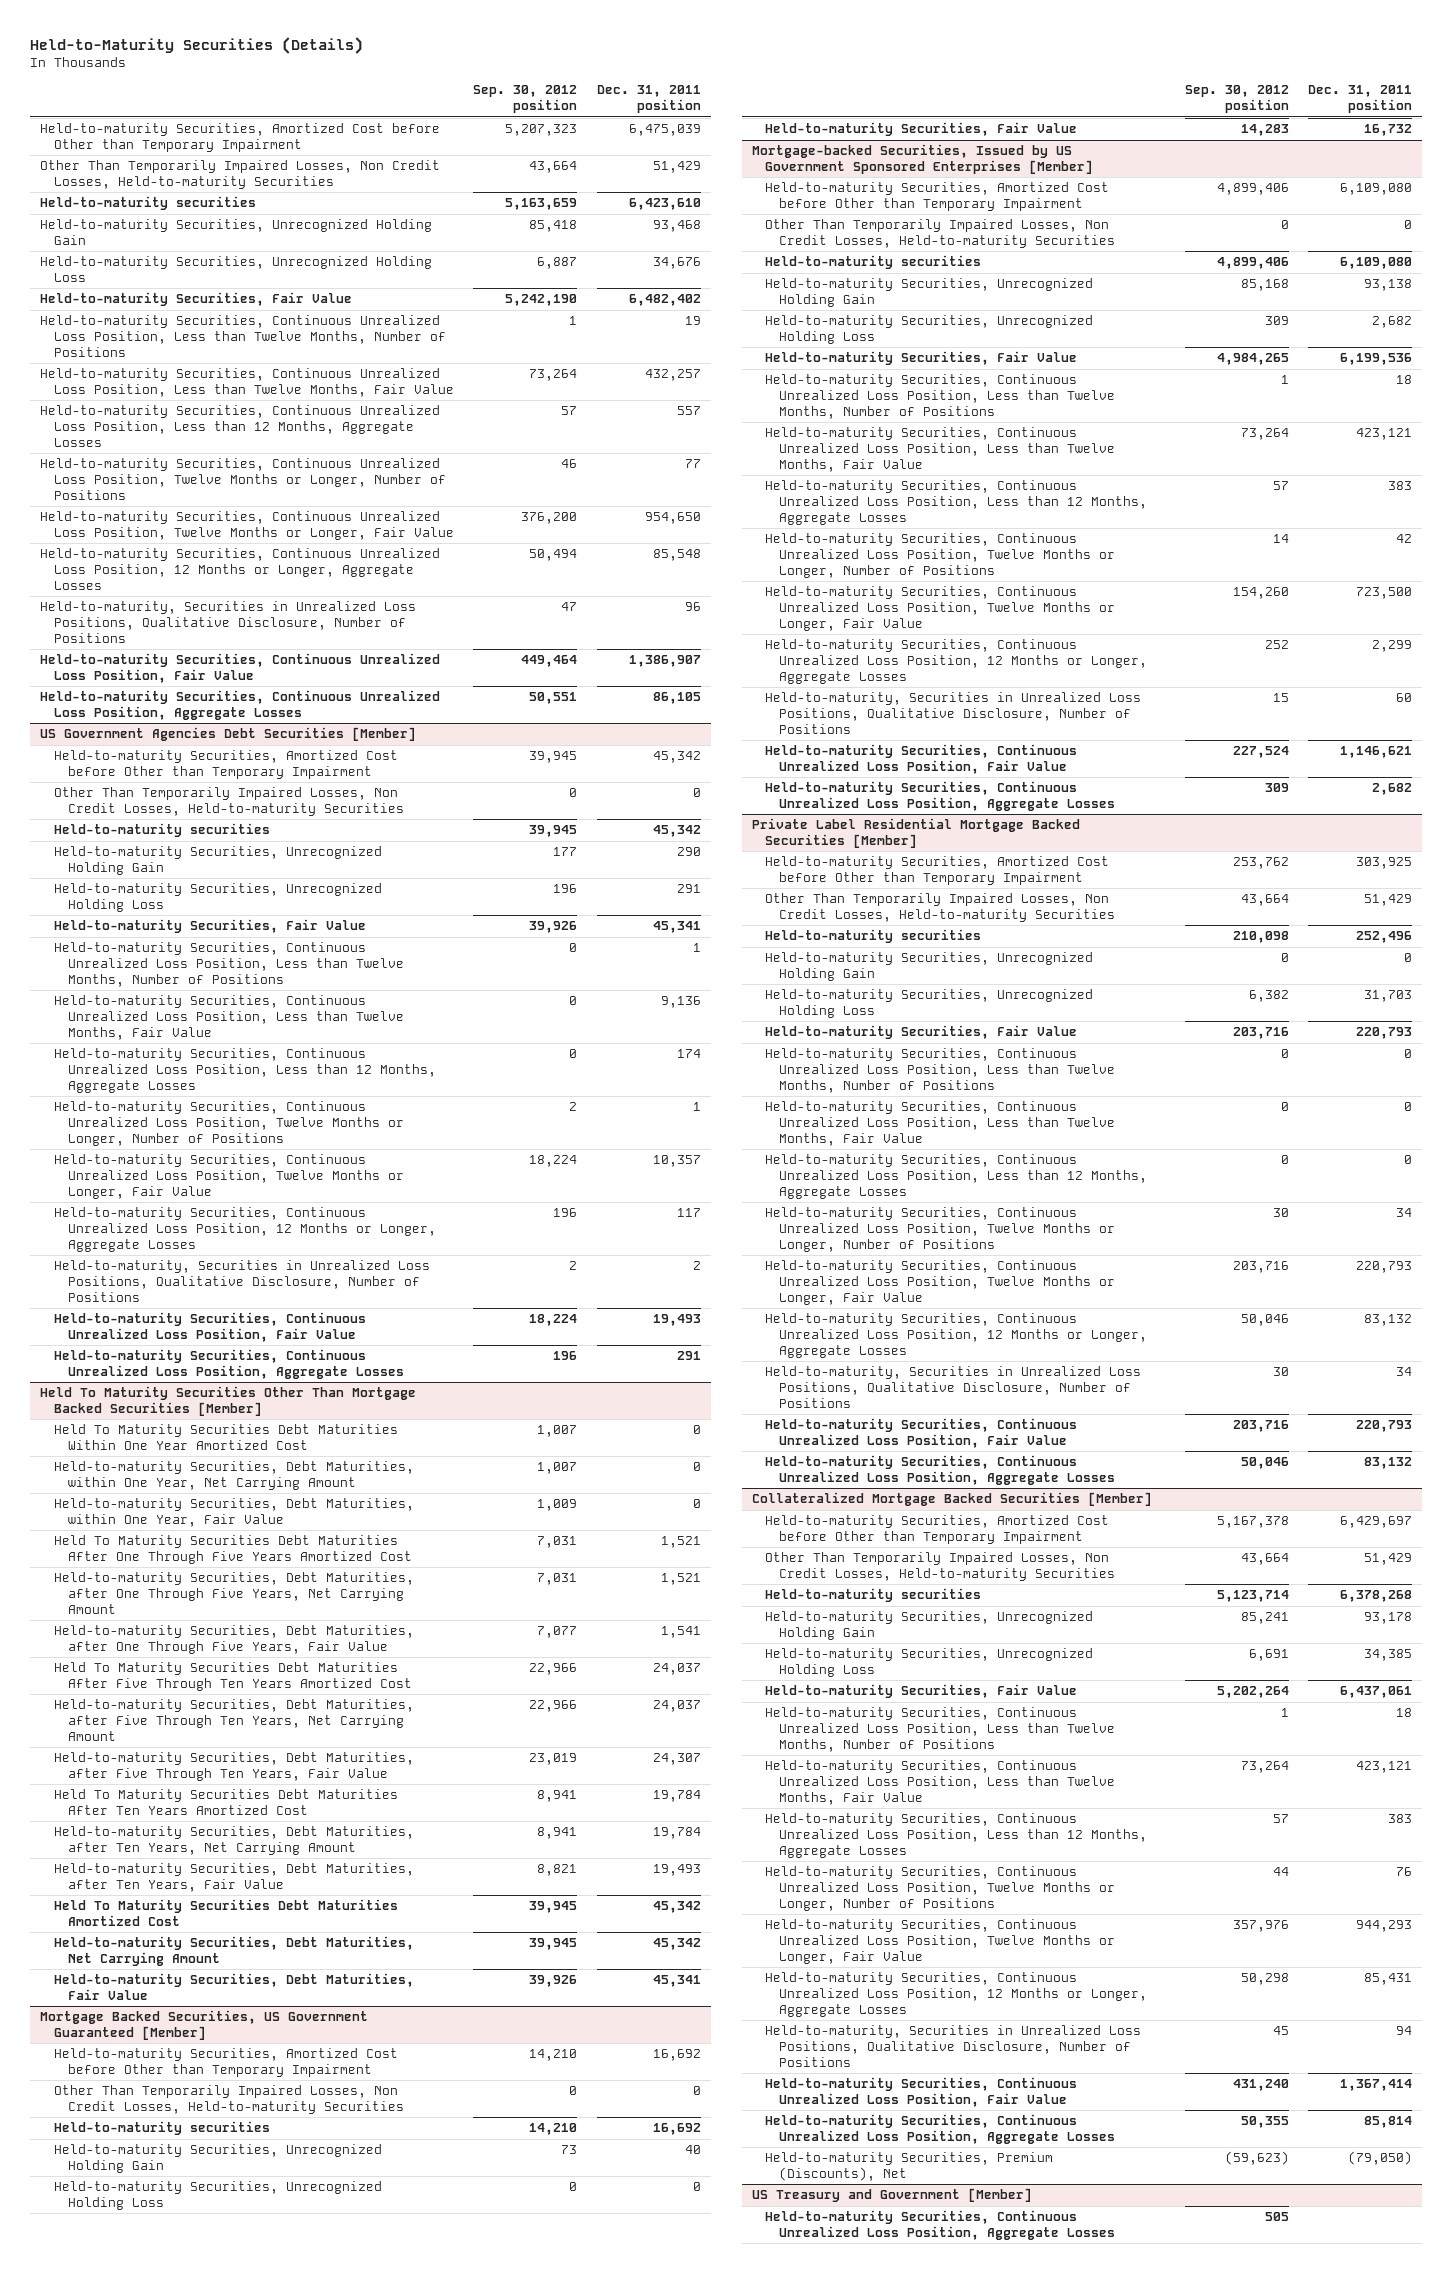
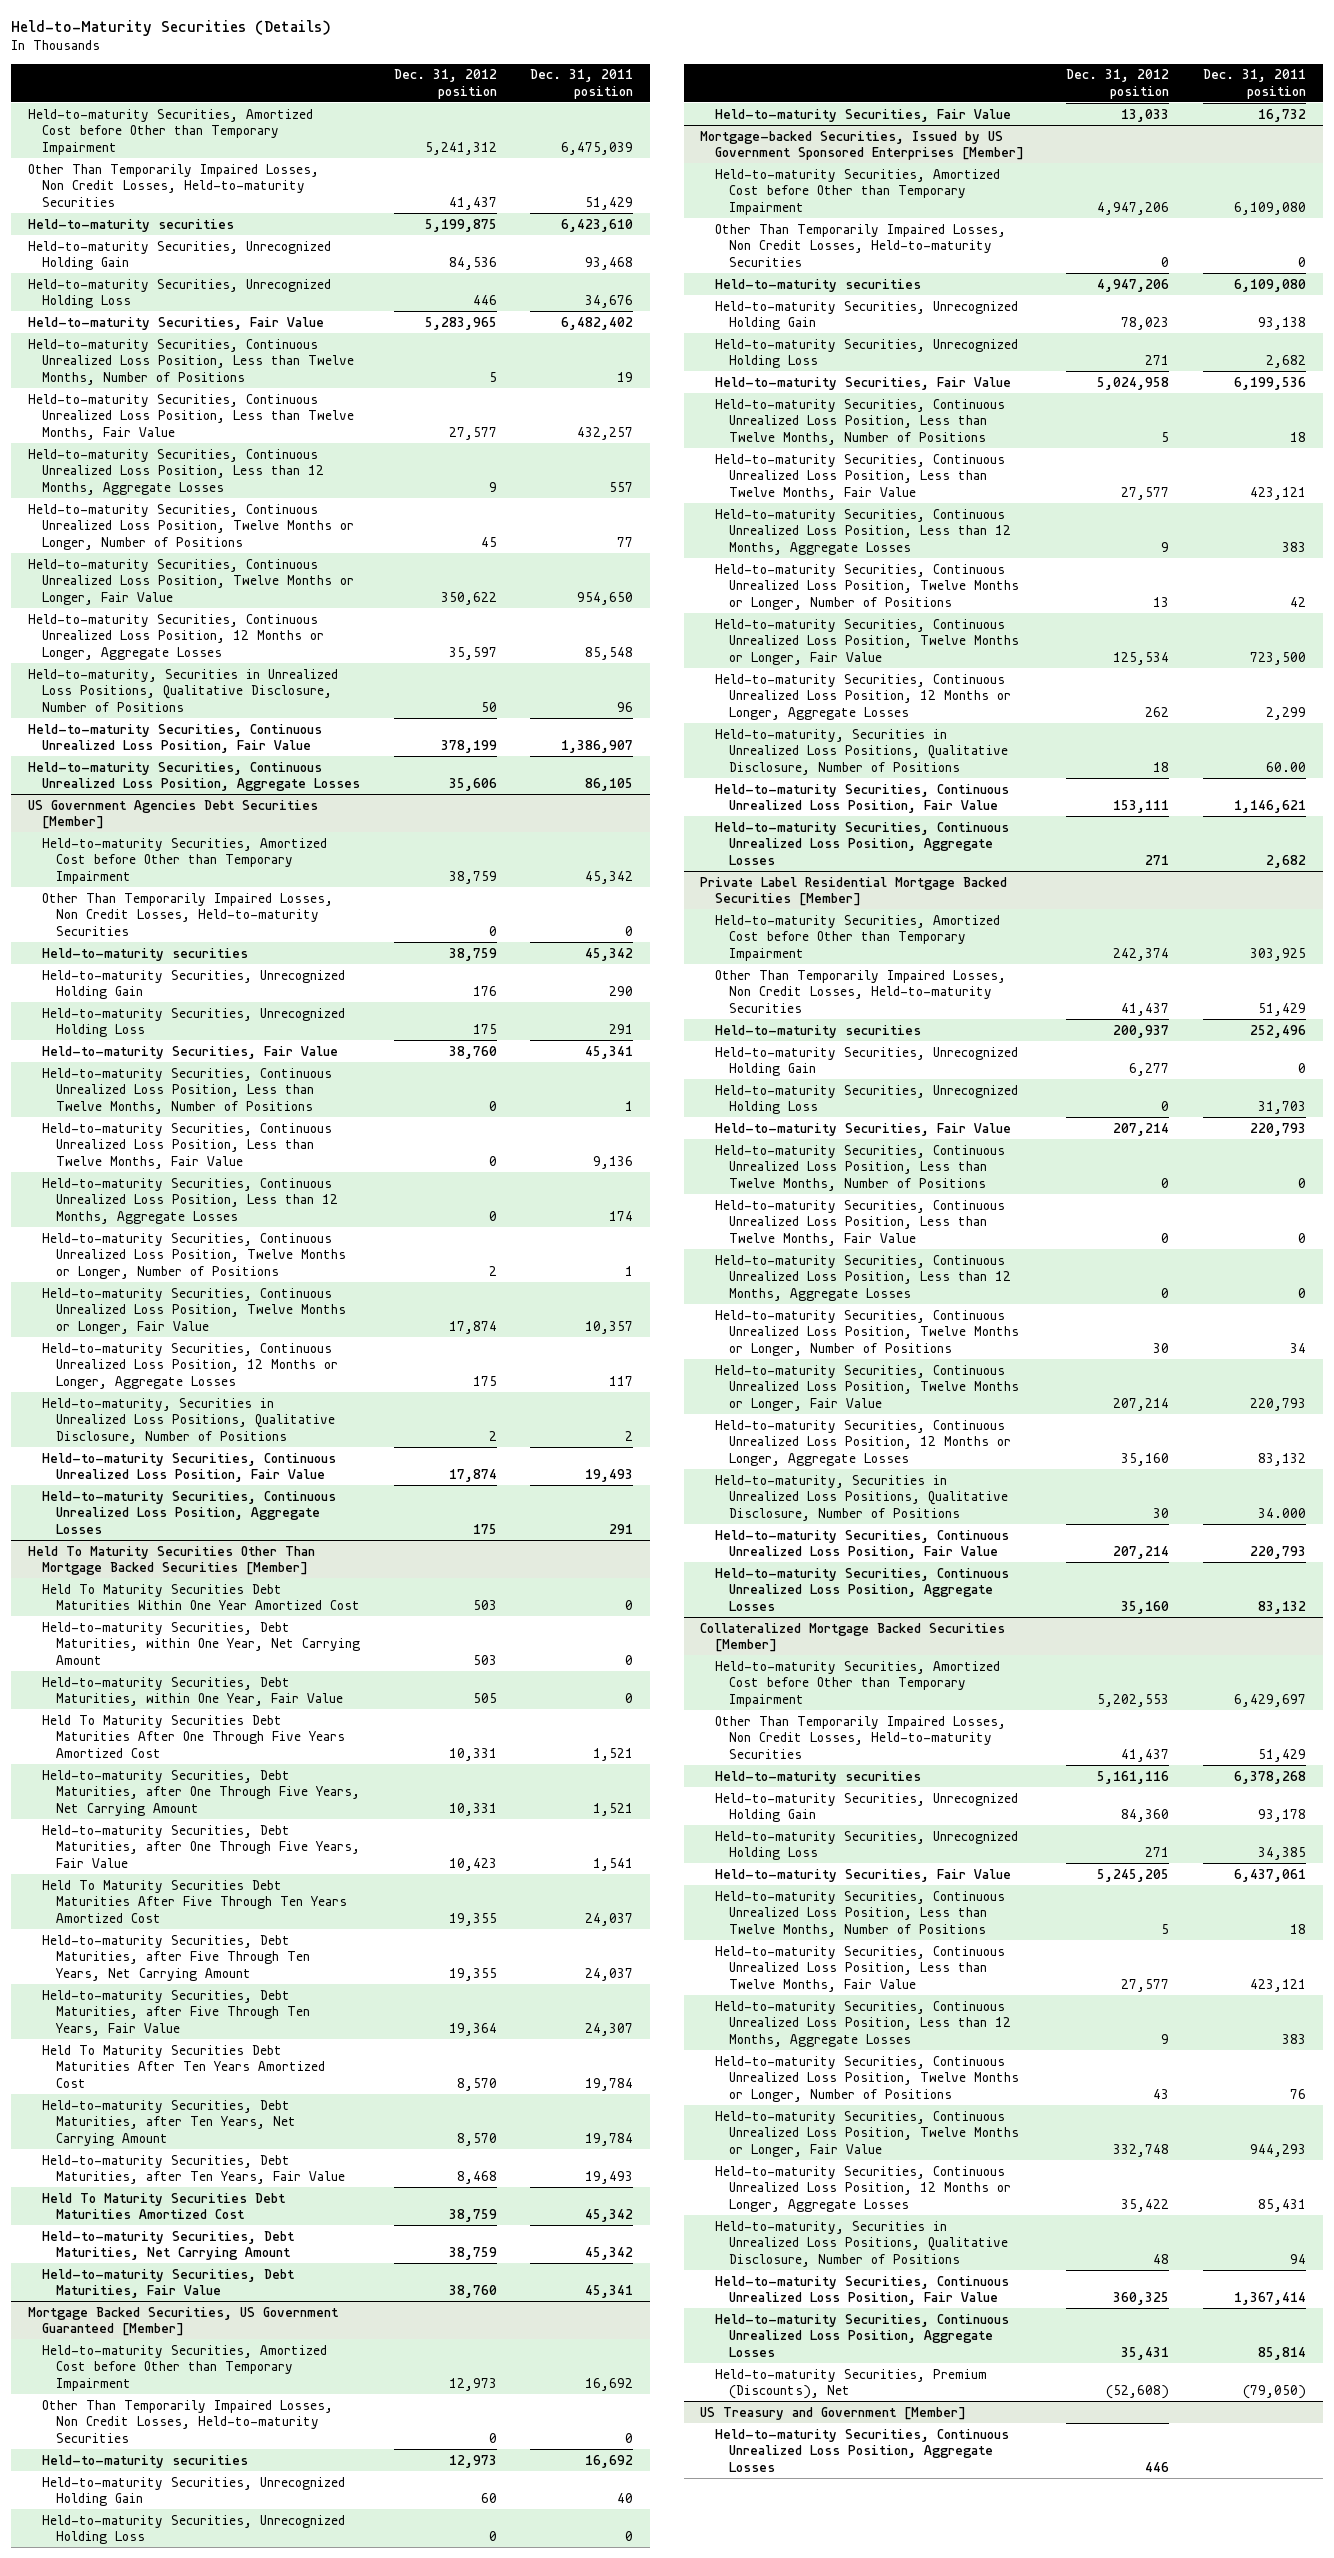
[473,85,578,114] Sep. 30, 2012 position -> none
none -> [393,69,497,99] Dec. 31, 2012 position
[1396,693,1413,703] 60 -> [1265,761,1306,772] 60.00
[1396,1367,1413,1377] 34 -> [1257,1507,1306,1518] 34.000

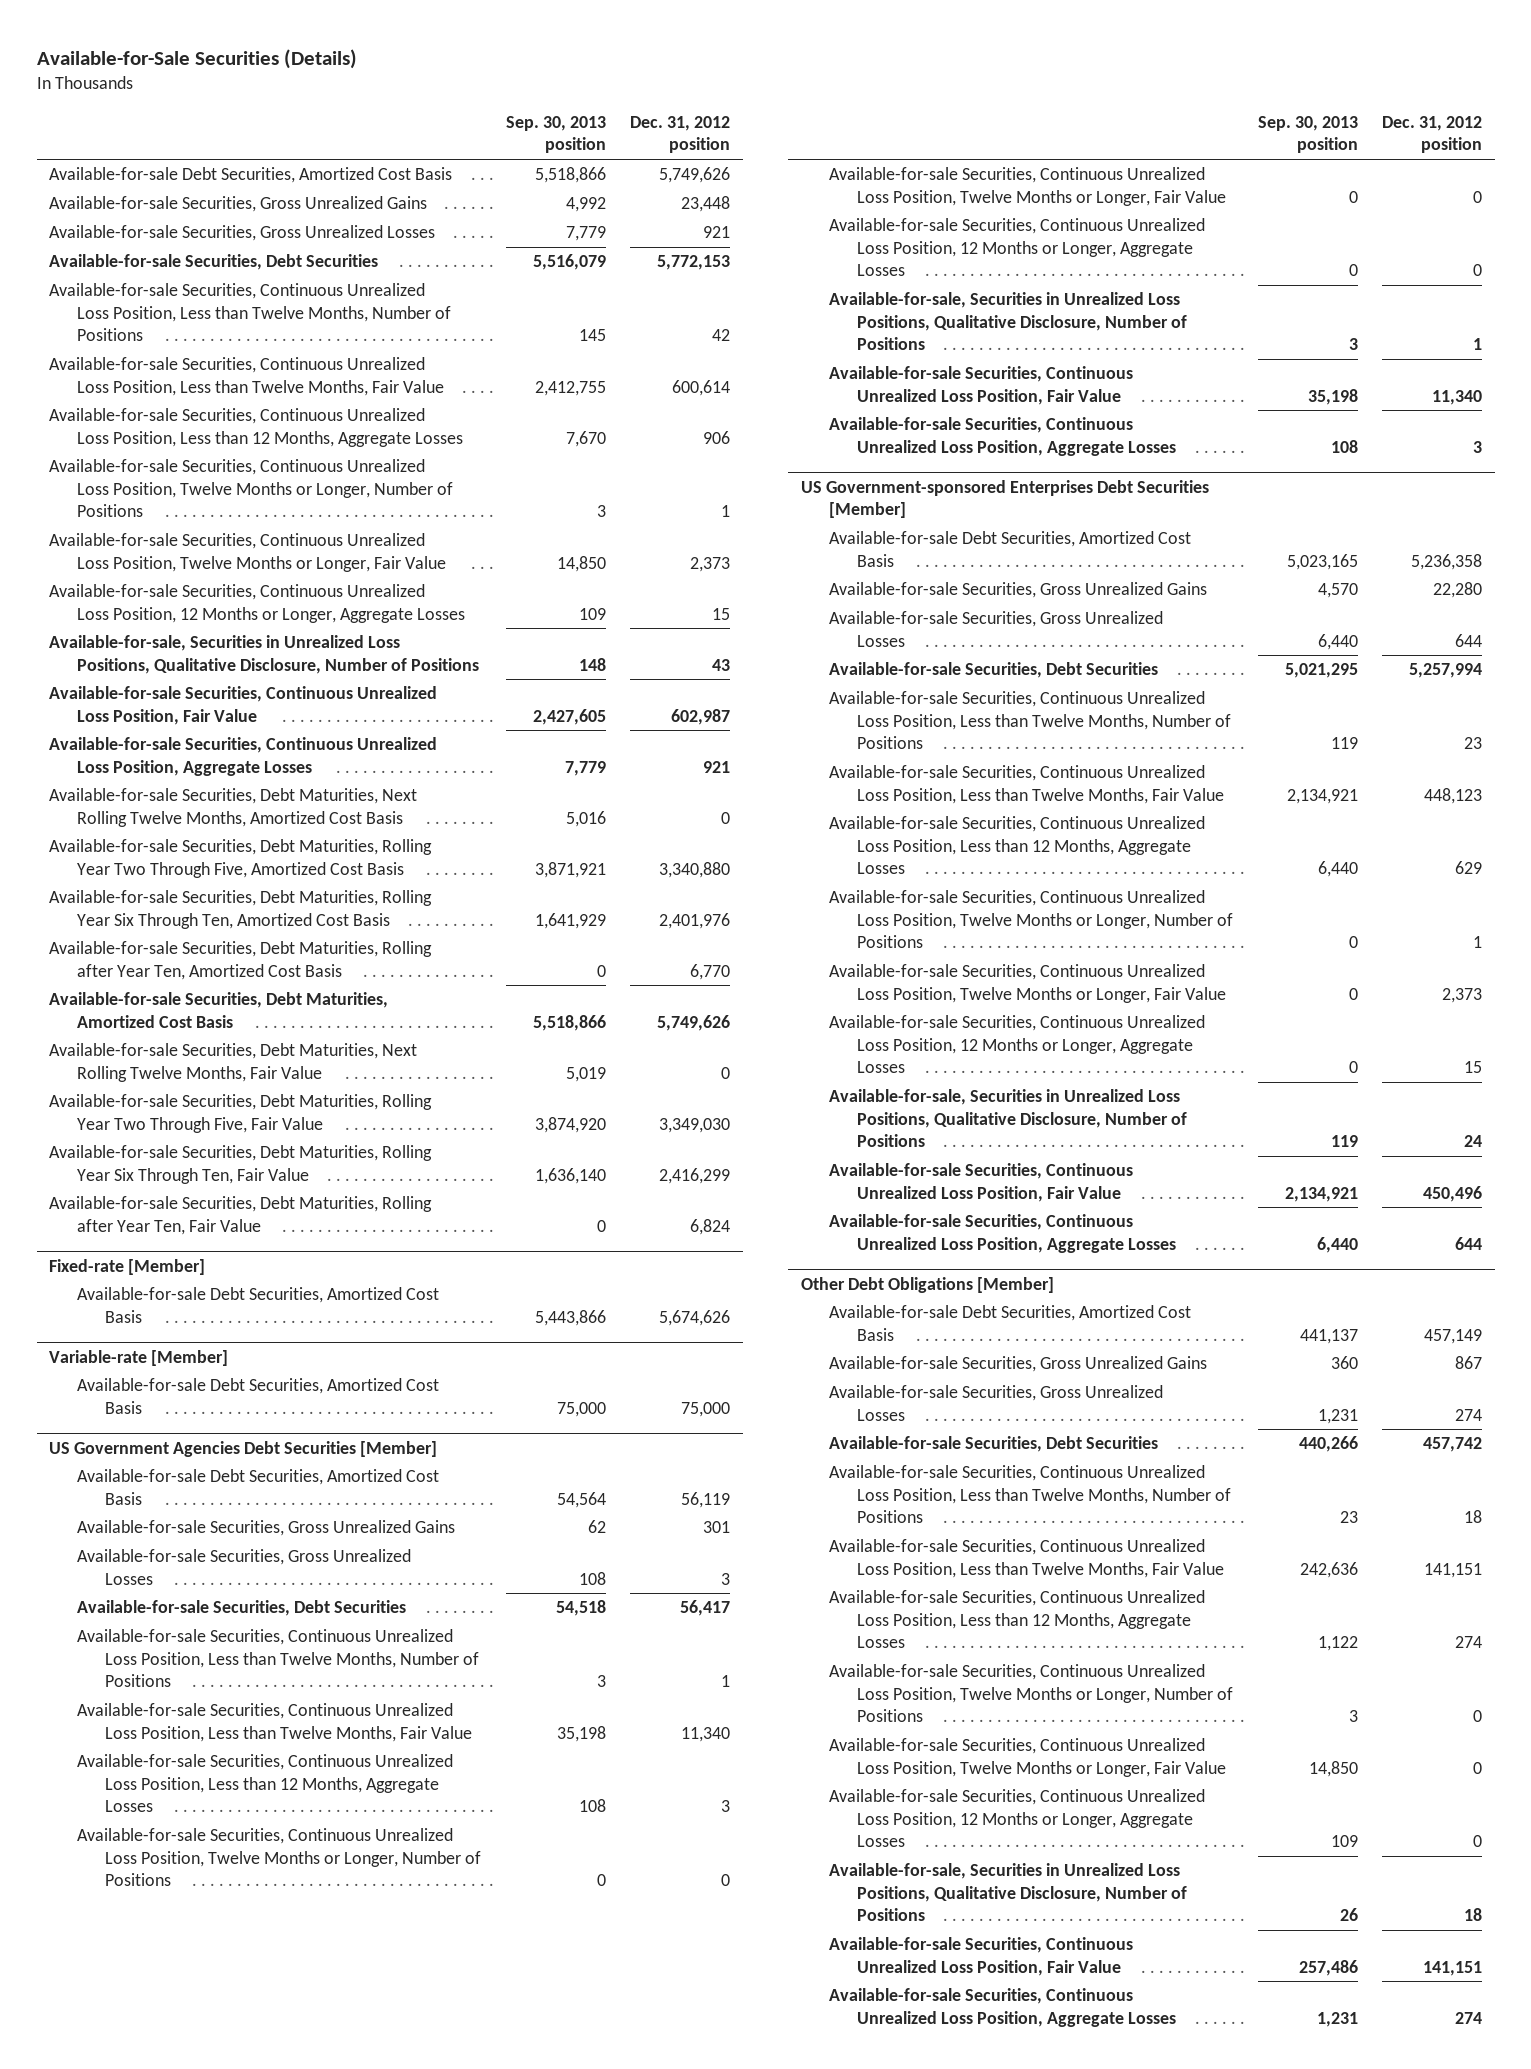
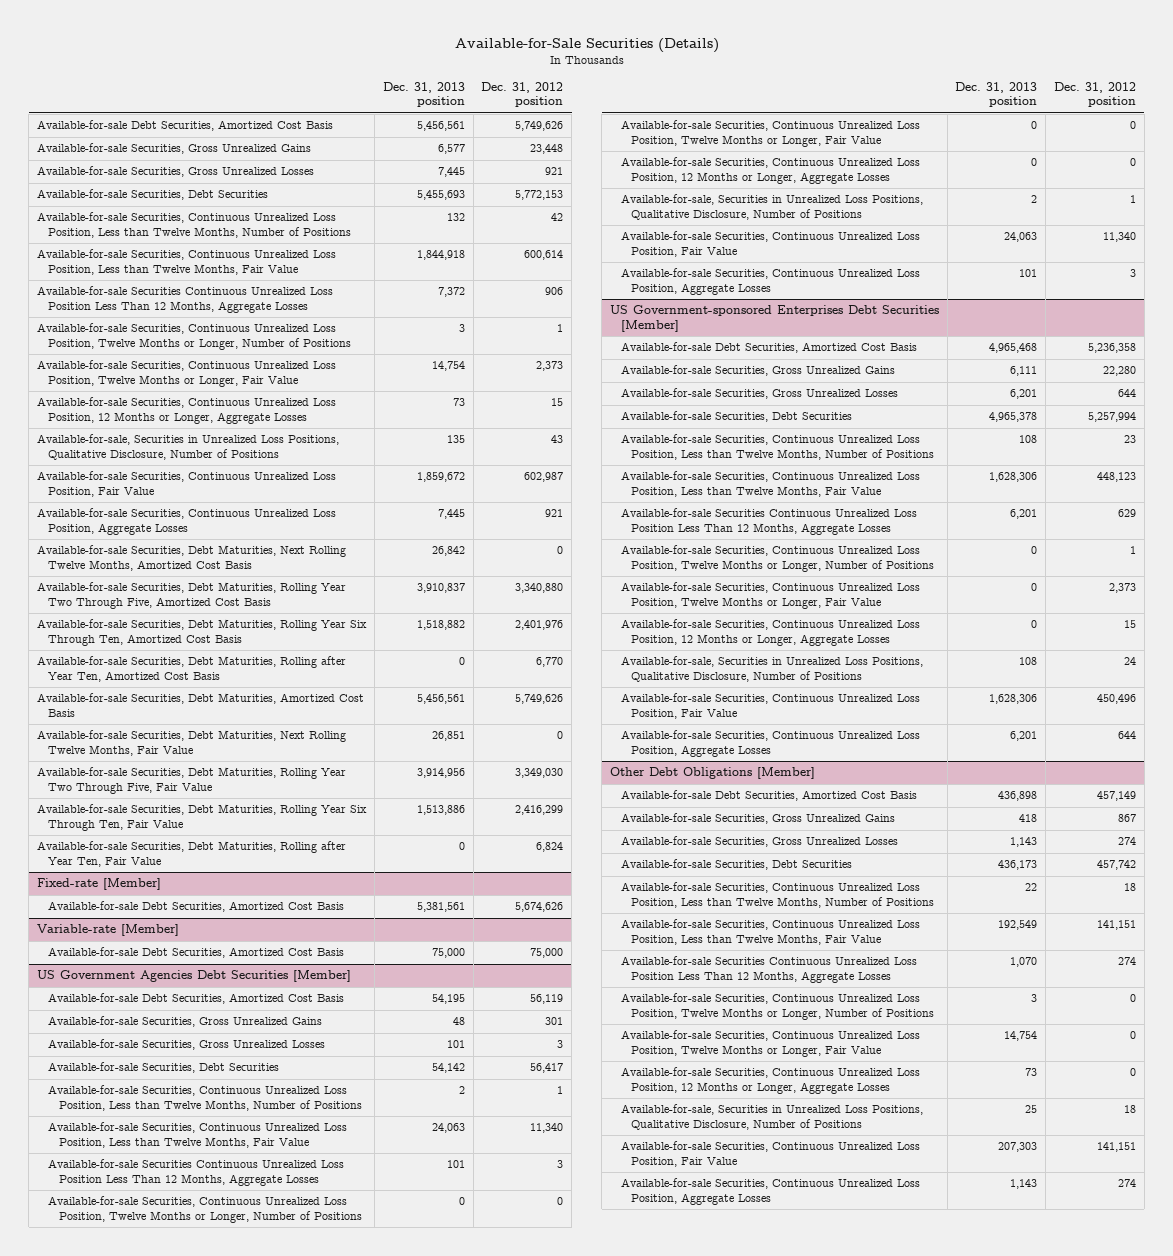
[505,115,606,154] Sep. 30, 2013 position -> none
none -> [382,82,465,108] Dec. 31, 2013 position
[48,408,464,447] Available-for-sale Securities, Continuous Unrealized Loss Position, Less than 12 Months, Aggregate Losses -> [37,286,334,313] Available-for-sale Securities Continuous Unrealized Loss Position Less Than 12 Months, Aggregate Losses
[77,1754,454,1813] Available-for-sale Securities, Continuous Unrealized Loss Position, Less than 12 Months, Aggregate Losses -> [47,1159,344,1186] Available-for-sale Securities Continuous Unrealized Loss Position Less Than 12 Months, Aggregate Losses
[828,816,1205,875] Available-for-sale Securities, Continuous Unrealized Loss Position, Less than 12 Months, Aggregate Losses -> [620,508,917,535] Available-for-sale Securities Continuous Unrealized Loss Position Less Than 12 Months, Aggregate Losses
[828,1590,1205,1649] Available-for-sale Securities, Continuous Unrealized Loss Position, Less than 12 Months, Aggregate Losses -> [620,956,917,983] Available-for-sale Securities Continuous Unrealized Loss Position Less Than 12 Months, Aggregate Losses

